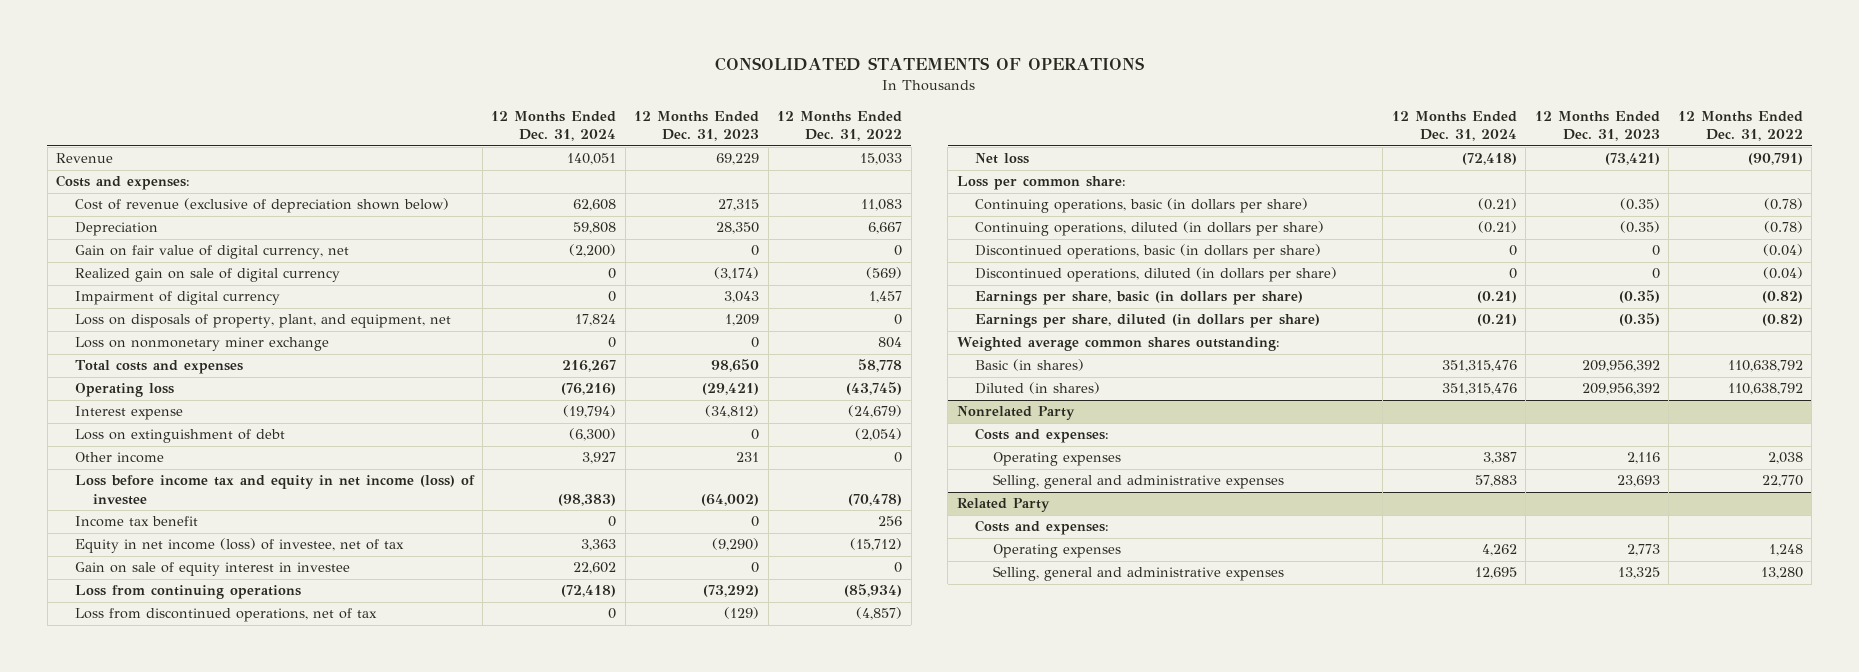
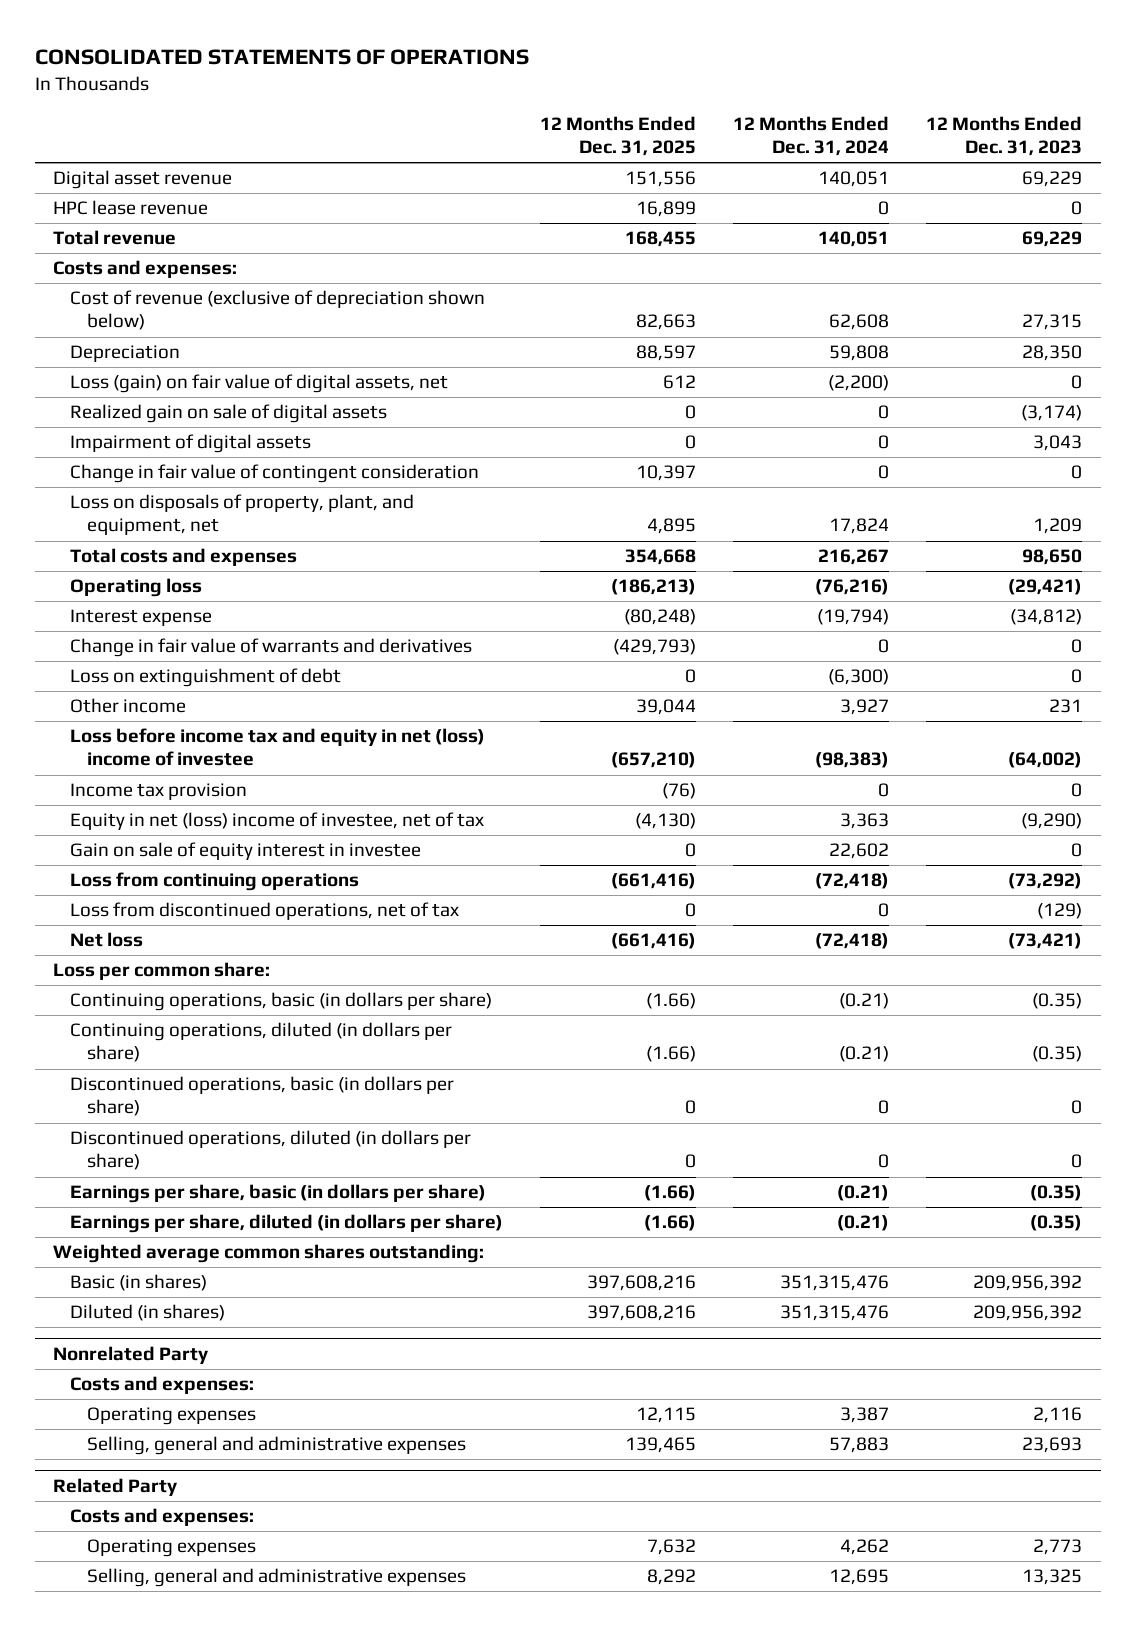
[777,110,903,142] 12 Months Ended Dec. 31, 2022 -> none
none -> [540,115,697,157] 12 Months Ended Dec. 31, 2025
[56,153,114,164] Revenue -> [53,170,233,190] Digital asset revenue
none -> [53,200,209,216] HPC lease revenue
none -> [53,230,177,246] Total revenue
[74,245,349,260] Gain on fair value of digital currency, net -> [69,374,448,394] Loss (gain) on fair value of digital assets, net
[74,268,340,283] Realized gain on sale of digital currency -> [69,404,387,424] Realized gain on sale of digital assets
[74,291,280,306] Impairment of digital currency -> [69,434,311,454] Impairment of digital assets
none -> [69,464,479,484] Change in fair value of contingent consideration
[74,337,329,352] Loss on nonmonetary miner exchange -> none
none -> [69,638,472,658] Change in fair value of warrants and derivatives
[74,475,475,505] Loss before income tax and equity in net income (loss) of investee -> [69,728,485,767] Loss before income tax and equity in net (loss) income of investee
[74,516,198,528] Income tax benefit -> [69,783,247,801] Income tax provision
[74,538,404,554] Equity in net income (loss) of investee, net of tax -> [69,812,484,831] Equity in net (loss) income of investee, net of tax

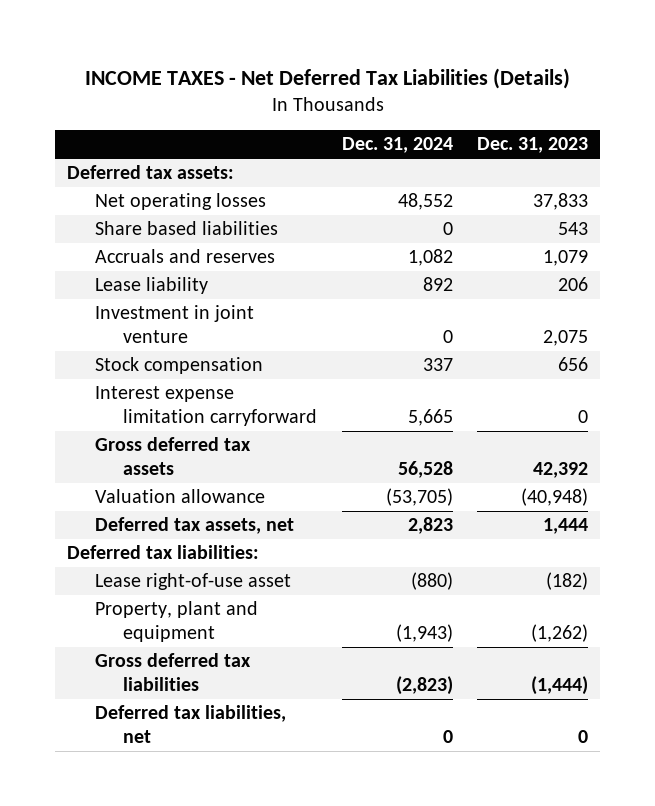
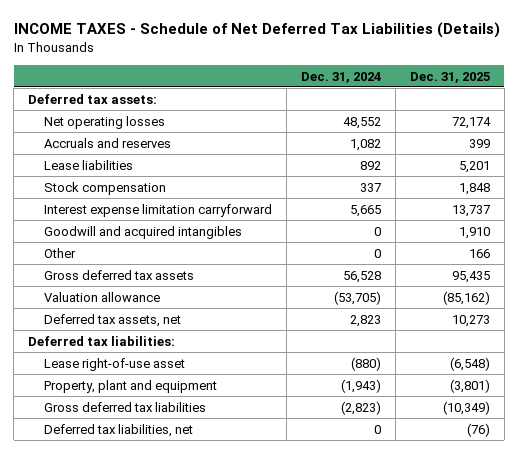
[84,67,570,89] INCOME TAXES - Net Deferred Tax Liabilities (Details) -> [13,22,500,39] INCOME TAXES - Schedule of Net Deferred Tax Liabilities (Details)
[477,137,589,154] Dec. 31, 2023 -> none
none -> [409,71,490,83] Dec. 31, 2025
[95,221,279,236] Share based liabilities -> none
[95,305,255,343] Investment in joint venture -> none
[95,277,209,295] Lease liability -> [43,159,133,170] Lease liabilities
none -> [43,225,242,239] Goodwill and acquired intangibles
none -> [43,247,76,258] Other

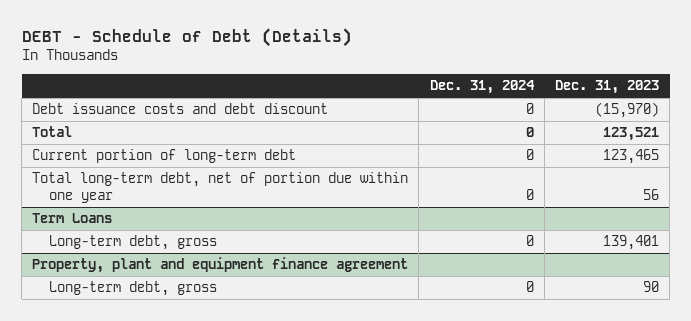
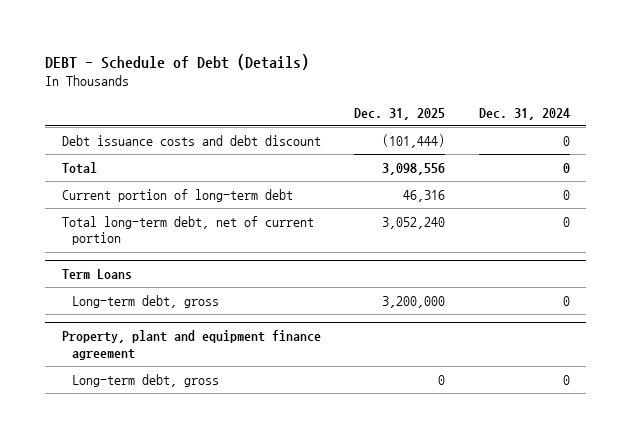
[554,80,659,95] Dec. 31, 2023 -> none
none -> [354,107,446,120] Dec. 31, 2025
[32,172,409,204] Total long-term debt, net of portion due within one year -> [61,215,314,246] Total long-term debt, net of current portion

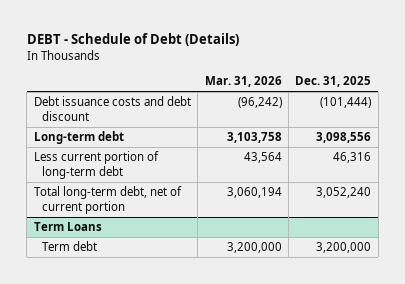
[478,107,570,120] Dec. 31, 2024 -> none
none -> [204,76,282,88] Mar. 31, 2026
[61,161,97,174] Total -> [33,131,124,145] Long-term debt
[61,188,293,202] Current portion of long-term debt -> [33,151,159,179] Less current portion of long-term debt
[61,330,321,360] Property, plant and equipment finance agreement -> none
[72,373,220,387] Long-term debt, gross -> none
[72,294,220,308] Long-term debt, gross -> [41,241,97,252] Term debt

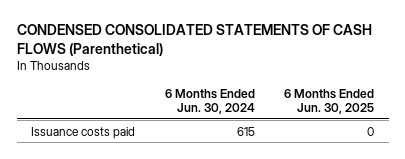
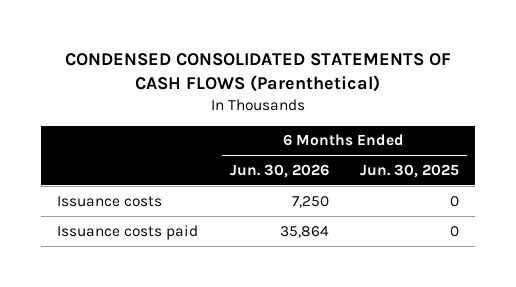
[164,88,255,114] 6 Months Ended Jun. 30, 2024 -> none
none -> [229,163,329,178] Jun. 30, 2026
none -> [57,195,163,207] Issuance costs

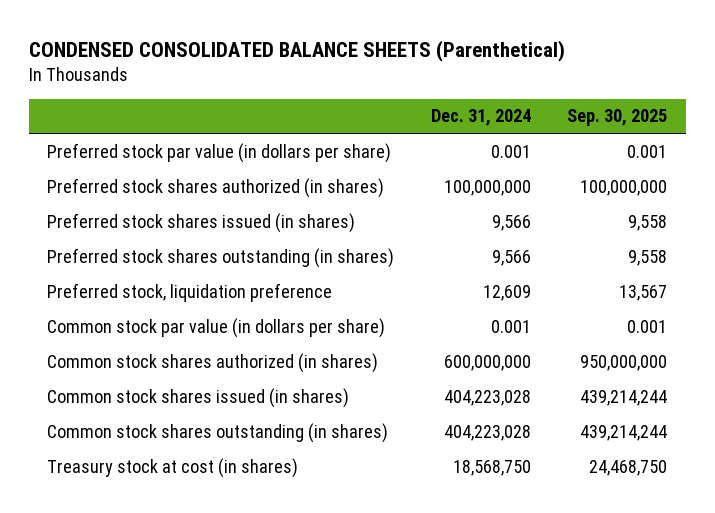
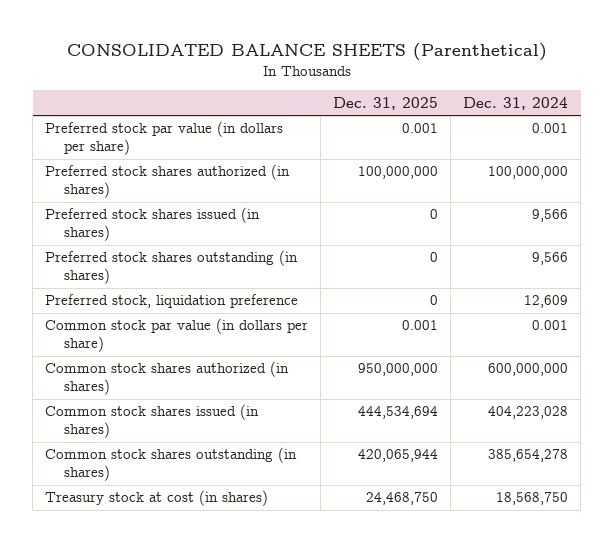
[28,39,565,62] CONDENSED CONSOLIDATED BALANCE SHEETS (Parenthetical) -> [66,42,547,61] CONSOLIDATED BALANCE SHEETS (Parenthetical)
[567,109,668,127] Sep. 30, 2025 -> none
none -> [333,96,439,110] Dec. 31, 2025
[443,424,531,441] 404,223,028 -> [488,449,569,463] 385,654,278

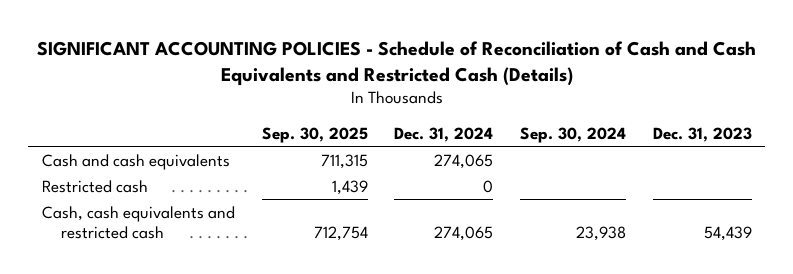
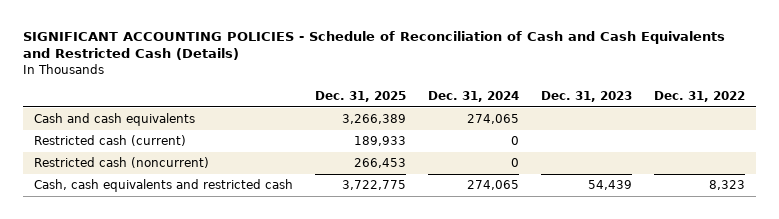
[261,126,368,143] Sep. 30, 2025 -> none
[519,126,626,143] Sep. 30, 2024 -> none
none -> [314,91,406,103] Dec. 31, 2025
none -> [653,91,745,103] Dec. 31, 2022
none -> [34,135,187,147] Restricted cash (current)
[41,179,148,193] Restricted cash -> [34,157,210,169] Restricted cash (noncurrent)

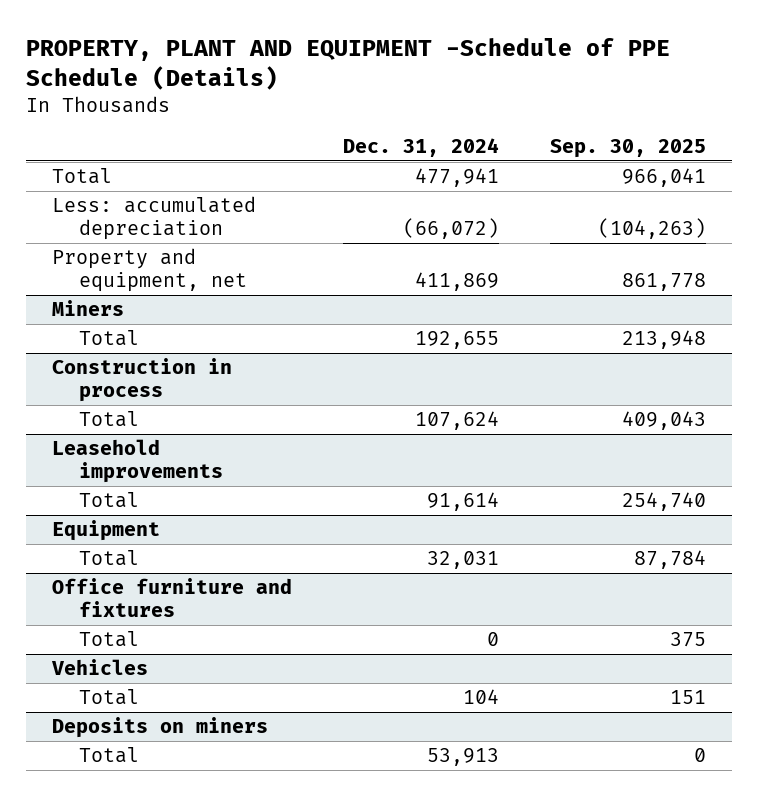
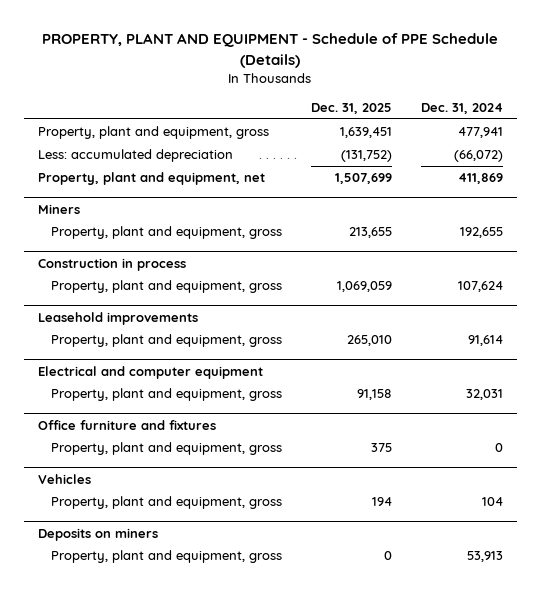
[26,38,671,91] PROPERTY, PLANT AND EQUIPMENT -Schedule of PPE Schedule (Details) -> [42,33,499,68] PROPERTY, PLANT AND EQUIPMENT - Schedule of PPE Schedule (Details)
[549,138,706,158] Sep. 30, 2025 -> none
none -> [310,102,392,114] Dec. 31, 2025
[51,168,112,185] Total -> [38,126,270,140] Property, plant and equipment, gross
[51,248,247,293] Property and equipment, net -> [38,172,266,186] Property, plant and equipment, net
[78,330,139,347] Total -> [51,226,283,240] Property, plant and equipment, gross
[78,411,139,428] Total -> [51,280,283,294] Property, plant and equipment, gross
[78,492,139,509] Total -> [51,334,283,348] Property, plant and equipment, gross
[51,520,160,542] Equipment -> [38,365,264,379] Electrical and computer equipment
[78,550,139,567] Total -> [51,388,283,402] Property, plant and equipment, gross
[78,631,139,648] Total -> [51,442,283,456] Property, plant and equipment, gross
[78,689,139,706] Total -> [51,496,283,510] Property, plant and equipment, gross
[78,747,139,764] Total -> [51,550,283,564] Property, plant and equipment, gross

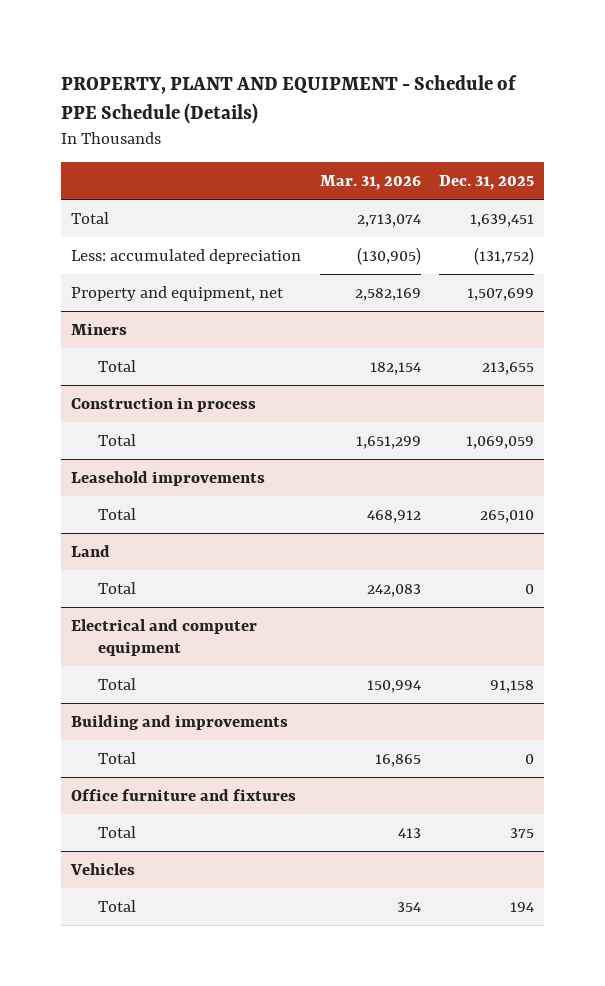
[420,102,503,114] Dec. 31, 2024 -> none
none -> [319,175,421,191] Mar. 31, 2026
[38,126,270,140] Property, plant and equipment, gross -> [70,211,109,224] Total
[38,172,266,186] Property, plant and equipment, net -> [70,285,284,301] Property and equipment, net
[51,226,283,240] Property, plant and equipment, gross -> [97,359,136,372] Total
[51,280,283,294] Property, plant and equipment, gross -> [97,433,136,446] Total
[51,334,283,348] Property, plant and equipment, gross -> [97,507,136,520] Total
none -> [70,544,110,557] Land
none -> [97,581,136,594] Total
[51,388,283,402] Property, plant and equipment, gross -> [97,677,136,690] Total
none -> [70,714,288,730] Building and improvements
none -> [97,751,136,764] Total
[51,442,283,456] Property, plant and equipment, gross -> [97,825,136,838] Total
[38,527,159,541] Deposits on miners -> none
[51,550,283,564] Property, plant and equipment, gross -> none
[51,496,283,510] Property, plant and equipment, gross -> [97,899,136,912] Total

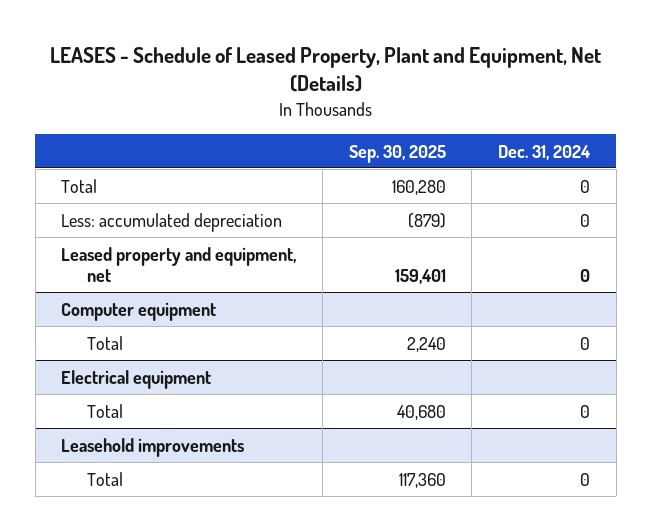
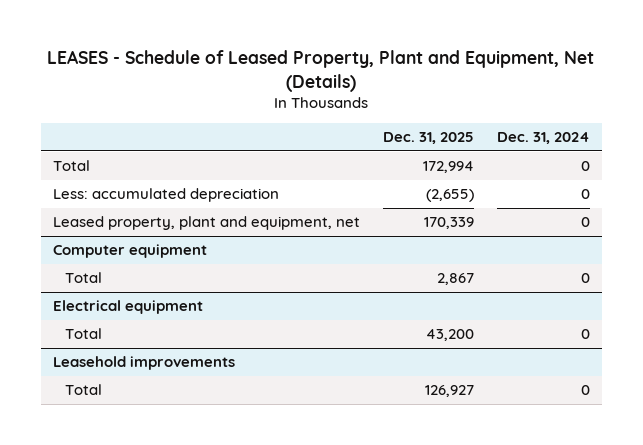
[348,144,446,163] Sep. 30, 2025 -> none
none -> [382,132,474,145] Dec. 31, 2025
[61,246,297,282] Leased property and equipment, net -> [52,216,360,231] Leased property, plant and equipment, net

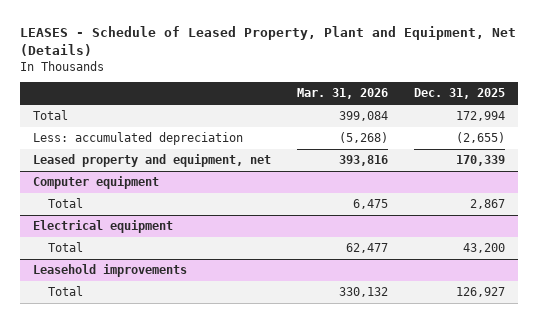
[497,132,591,145] Dec. 31, 2024 -> none
none -> [296,88,388,100] Mar. 31, 2026
[52,216,360,231] Leased property, plant and equipment, net -> [32,154,271,168] Leased property and equipment, net

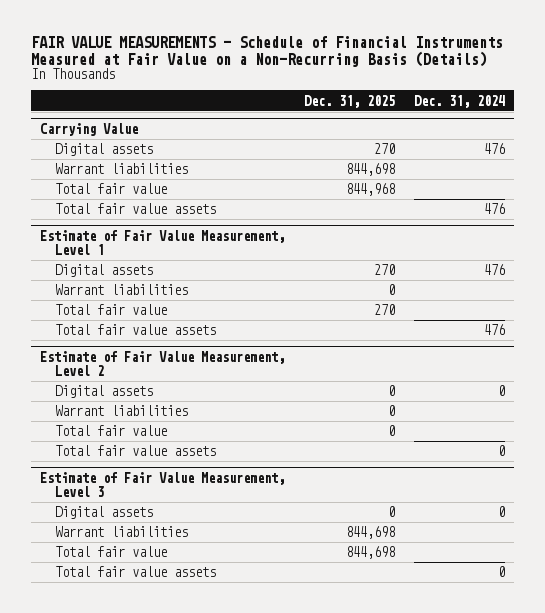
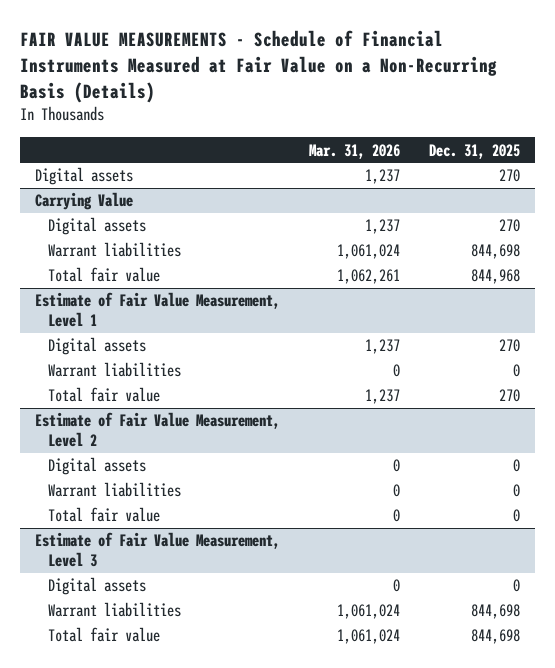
[413,94,505,108] Dec. 31, 2024 -> none
none -> [308,143,400,159] Mar. 31, 2026
none -> [34,167,133,186] Digital assets
[54,203,216,215] Total fair value assets -> none
[54,324,216,336] Total fair value assets -> none
[54,445,216,457] Total fair value assets -> none
[54,566,216,578] Total fair value assets -> none

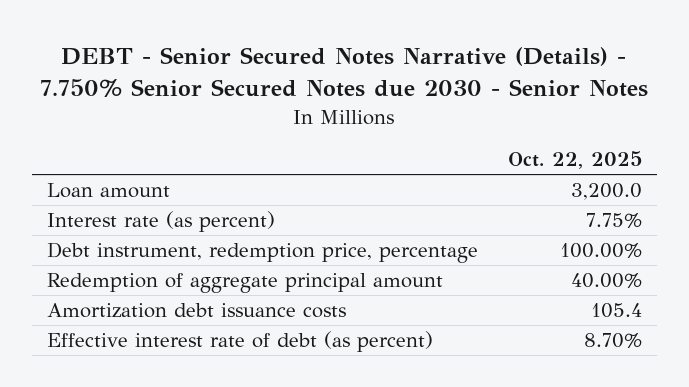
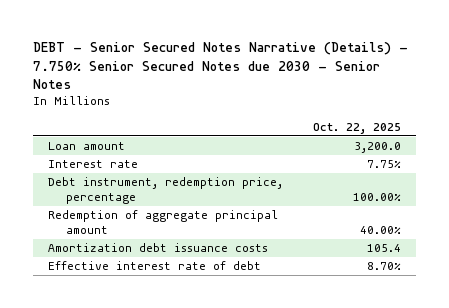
[47,211,276,233] Interest rate (as percent) -> [48,160,139,169] Interest rate
[47,331,434,353] Effective interest rate of debt (as percent) -> [48,261,262,271] Effective interest rate of debt

